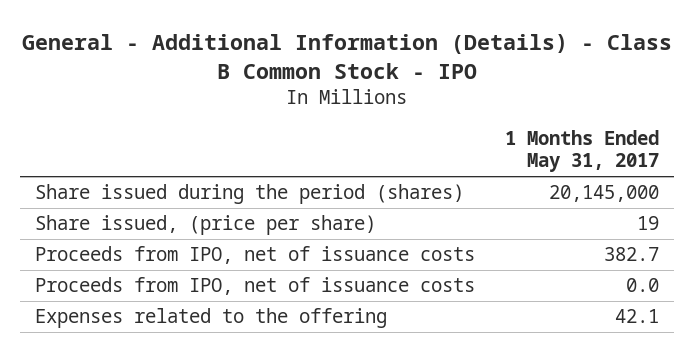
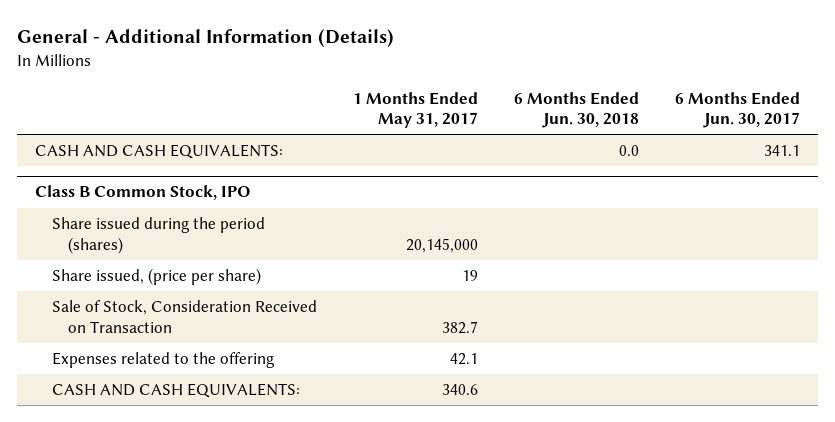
[22,33,673,79] General - Additional Information (Details) - Class B Common Stock - IPO -> [16,28,394,47] General - Additional Information (Details)
none -> [513,91,639,129] 6 Months Ended Jun. 30, 2018
none -> [675,91,801,129] 6 Months Ended Jun. 30, 2017
none -> [34,144,283,160] CASH AND CASH EQUIVALENTS:
none -> [34,185,251,201] Class B Common Stock, IPO
[35,277,476,296] Proceeds from IPO, net of issuance costs -> none
[35,246,476,265] Proceeds from IPO, net of issuance costs -> [51,300,317,333] Sale of Stock, Consideration Received on Transaction
none -> [51,383,300,399] CASH AND CASH EQUIVALENTS:

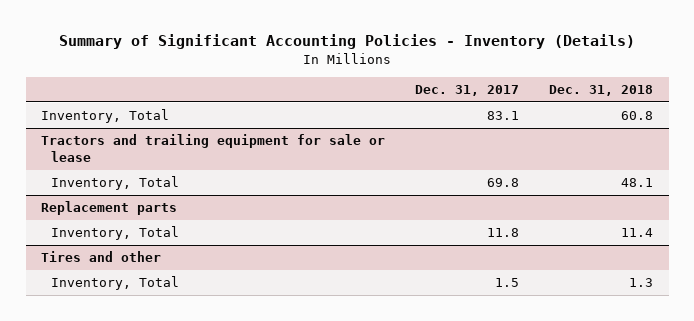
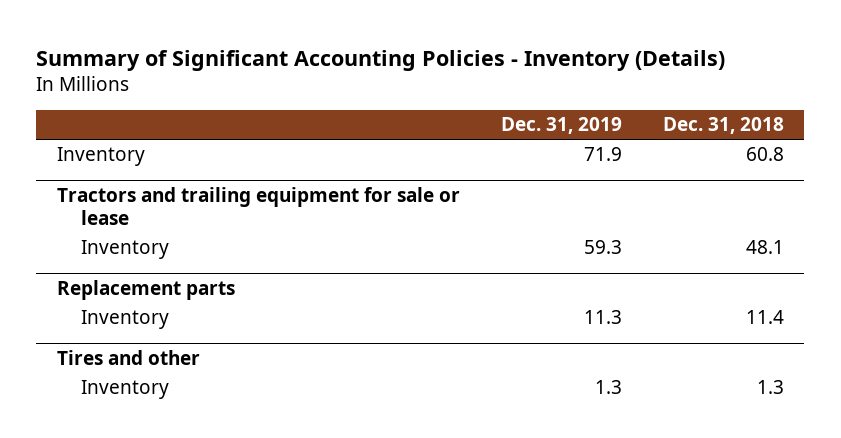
[415,84,520,96] Dec. 31, 2017 -> none
none -> [500,117,622,135] Dec. 31, 2019
[41,109,170,124] Inventory, Total -> [56,147,145,167] Inventory
[51,176,180,191] Inventory, Total -> [80,240,169,260] Inventory
[51,226,180,241] Inventory, Total -> [80,310,169,330] Inventory
[51,276,180,291] Inventory, Total -> [80,380,169,400] Inventory

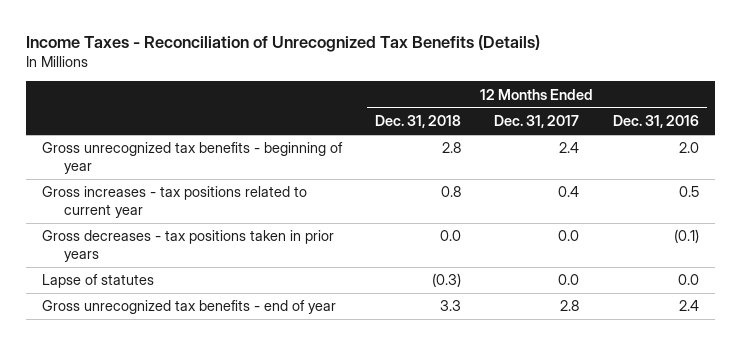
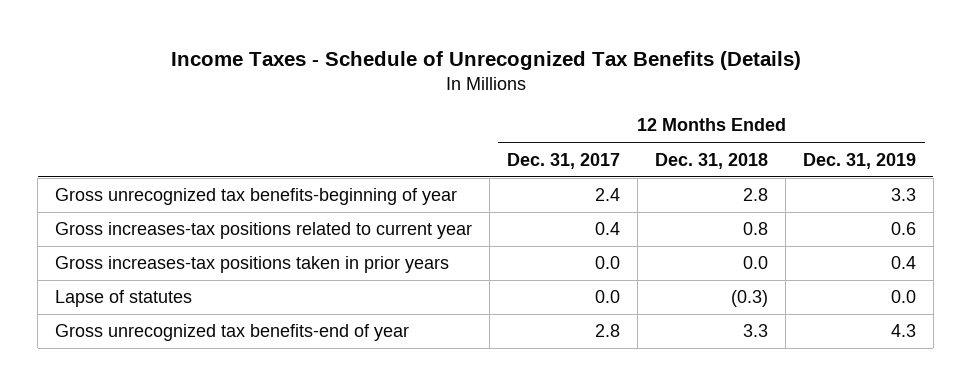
[25,34,540,52] Income Taxes - Reconciliation of Unrecognized Tax Benefits (Details) -> [170,50,801,70] Income Taxes - Schedule of Unrecognized Tax Benefits (Details)
[612,115,699,129] Dec. 31, 2016 -> none
none -> [802,152,916,169] Dec. 31, 2019
[42,142,344,174] Gross unrecognized tax benefits - beginning of year -> [55,188,458,206] Gross unrecognized tax benefits-beginning of year
[42,186,308,218] Gross increases - tax positions related to current year -> [55,222,473,240] Gross increases-tax positions related to current year
[42,230,335,262] Gross decreases - tax positions taken in prior years -> [55,256,450,274] Gross increases-tax positions taken in prior years
[42,300,337,315] Gross unrecognized tax benefits - end of year -> [55,324,410,342] Gross unrecognized tax benefits-end of year

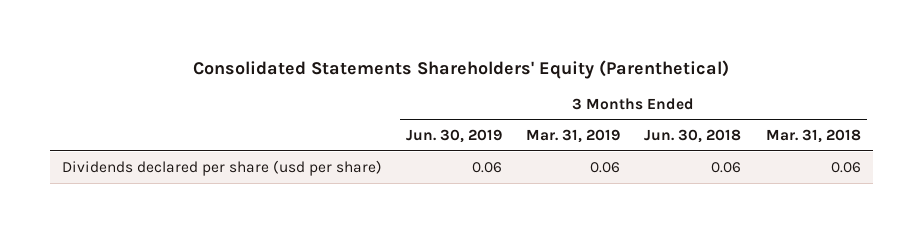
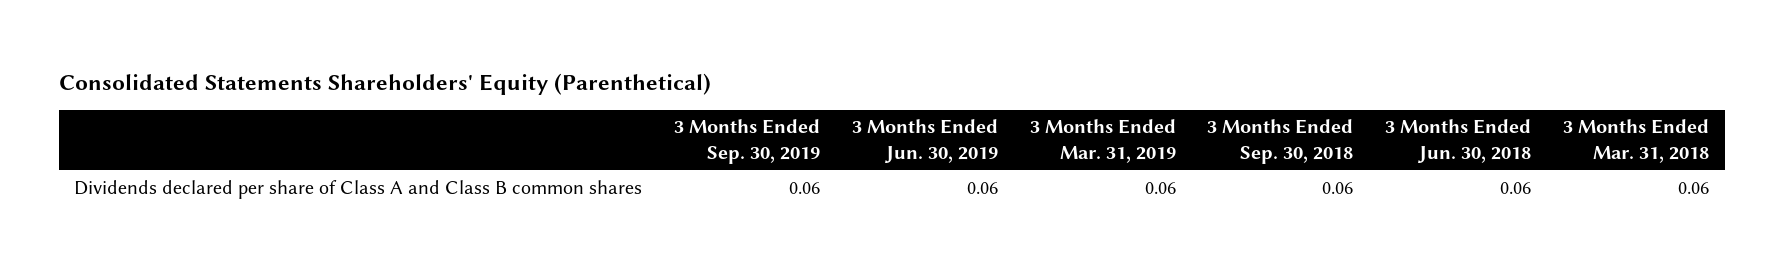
none -> [674,119,821,164] 3 Months Ended Sep. 30, 2019
none -> [1207,119,1354,164] 3 Months Ended Sep. 30, 2018
[61,160,382,177] Dividends declared per share (usd per share) -> [74,179,643,199] Dividends declared per share of Class A and Class B common shares

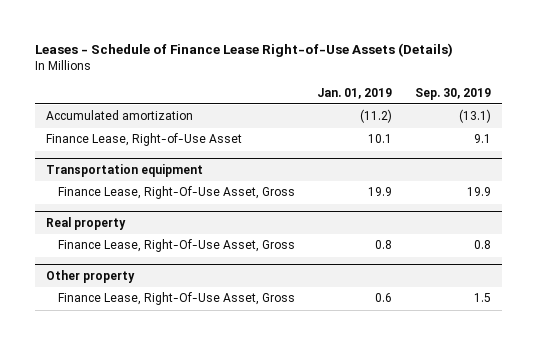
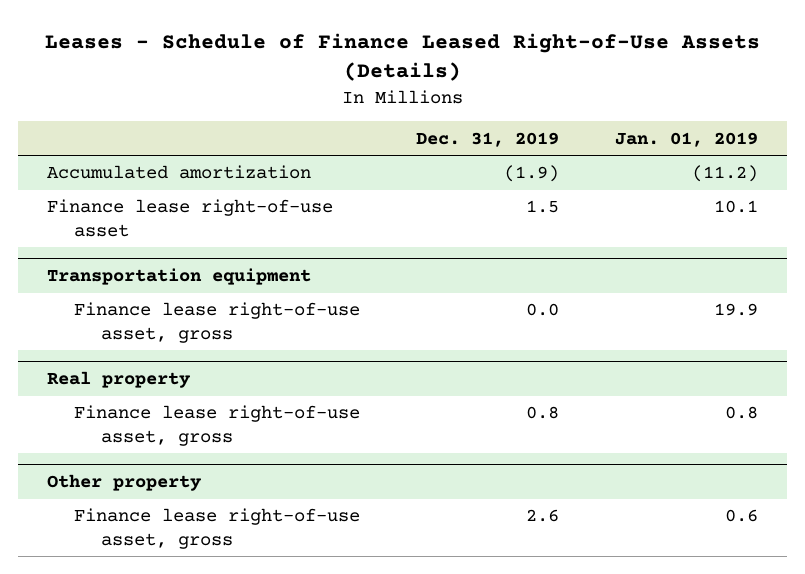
[35,42,454,57] Leases - Schedule of Finance Lease Right-of-Use Assets (Details) -> [44,32,760,82] Leases - Schedule of Finance Leased Right-of-Use Assets (Details)
[414,87,491,100] Sep. 30, 2019 -> none
none -> [416,131,560,147] Dec. 31, 2019
[46,133,243,147] Finance Lease, Right-of-Use Asset -> [46,199,333,238] Finance lease right-of-use asset
[58,186,296,200] Finance Lease, Right-Of-Use Asset, Gross -> [73,302,360,344] Finance lease right-of-use asset, gross
[58,239,296,253] Finance Lease, Right-Of-Use Asset, Gross -> [73,405,360,447] Finance lease right-of-use asset, gross
[58,292,296,306] Finance Lease, Right-Of-Use Asset, Gross -> [73,508,360,550] Finance lease right-of-use asset, gross

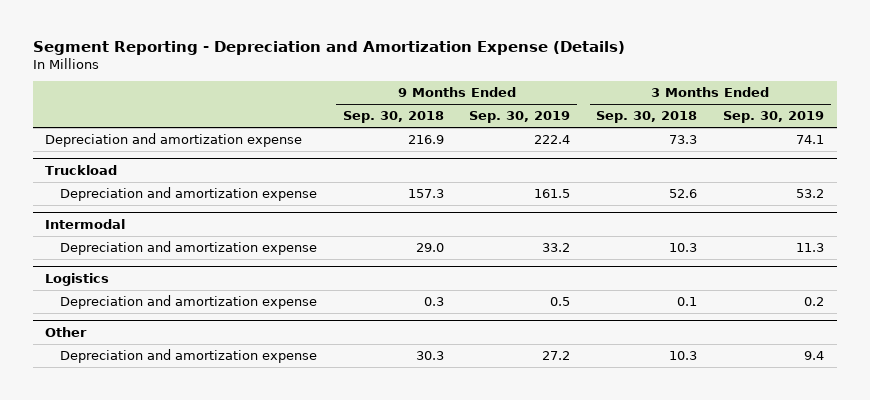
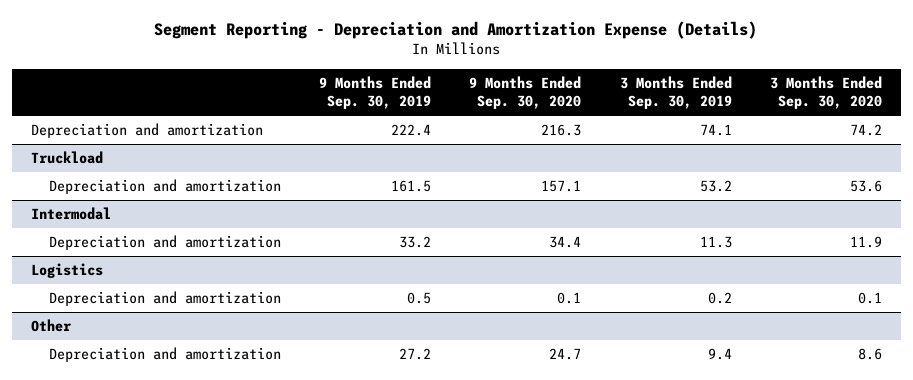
[342,111,444,124] Sep. 30, 2018 -> none
[596,111,698,124] Sep. 30, 2018 -> none
none -> [469,75,582,110] 9 Months Ended Sep. 30, 2020
none -> [769,75,882,110] 3 Months Ended Sep. 30, 2020
[45,133,303,148] Depreciation and amortization expense -> [31,123,264,139] Depreciation and amortization
[59,187,317,202] Depreciation and amortization expense -> [49,179,282,195] Depreciation and amortization
[59,241,317,256] Depreciation and amortization expense -> [49,235,282,251] Depreciation and amortization
[59,295,317,310] Depreciation and amortization expense -> [49,291,282,307] Depreciation and amortization
[59,349,317,364] Depreciation and amortization expense -> [49,347,282,363] Depreciation and amortization

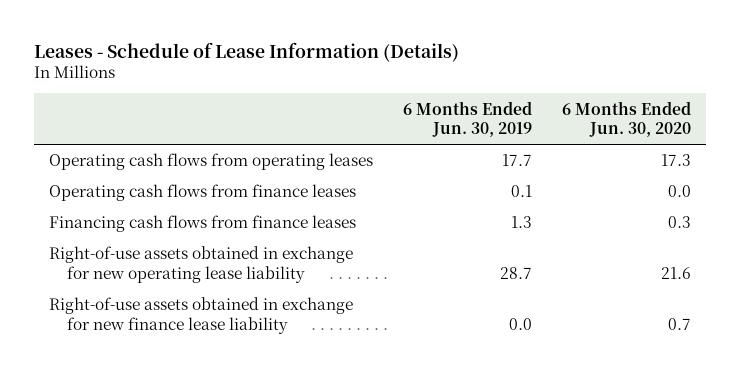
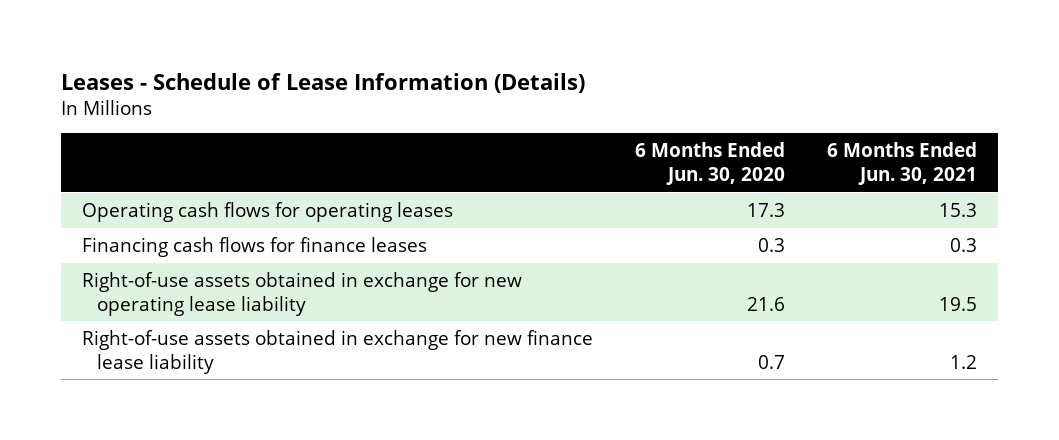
[402,100,532,138] 6 Months Ended Jun. 30, 2019 -> none
none -> [826,142,977,186] 6 Months Ended Jun. 30, 2021
[48,184,356,202] Operating cash flows from finance leases -> none
[48,153,373,171] Operating cash flows from operating leases -> [81,201,453,222] Operating cash flows for operating leases
[48,215,356,233] Financing cash flows from finance leases -> [81,236,427,257] Financing cash flows for finance leases

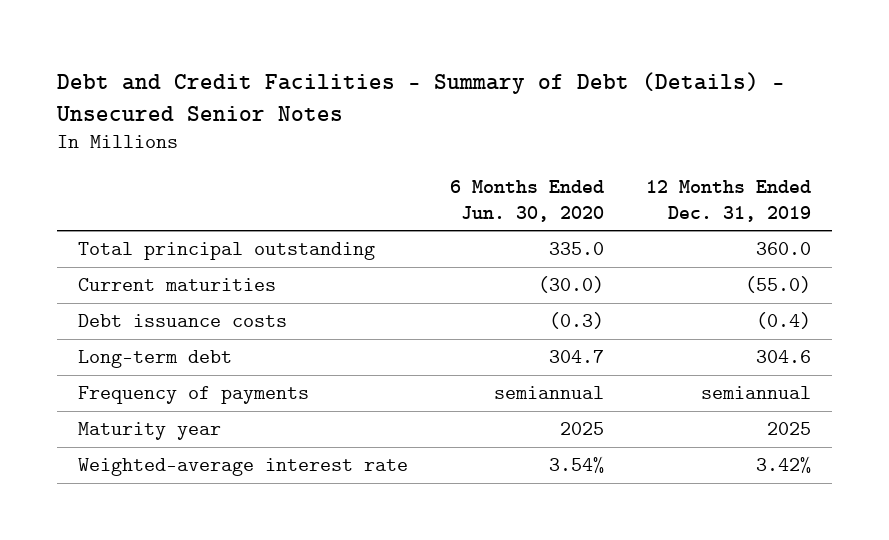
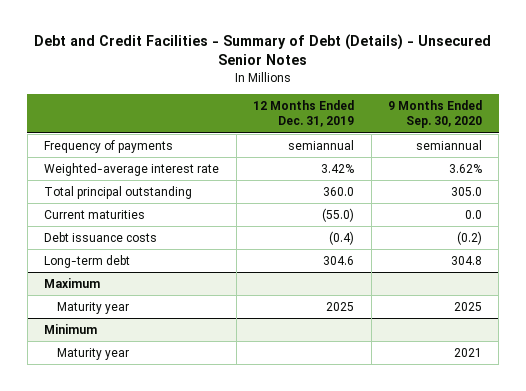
[449,180,604,222] 6 Months Ended Jun. 30, 2020 -> none
none -> [388,100,483,129] 9 Months Ended Sep. 30, 2020
[77,386,309,405] Frequency of payments -> [44,140,174,154] Frequency of payments
[77,458,408,477] Weighted-average interest rate -> [44,163,220,177] Weighted-average interest rate
none -> [44,278,101,289] Maximum
none -> [44,324,98,335] Minimum
none -> [56,348,129,361] Maturity year

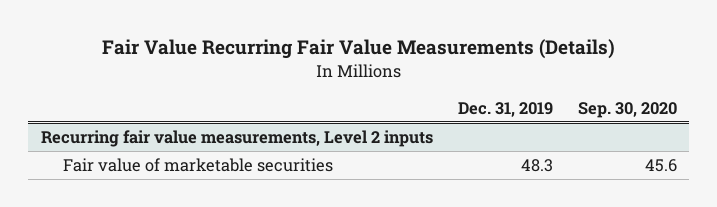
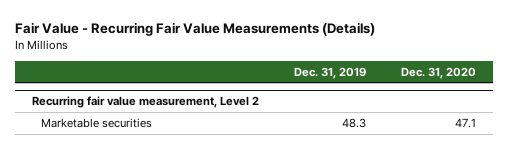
[101,39,615,60] Fair Value Recurring Fair Value Measurements (Details) -> [14,22,375,37] Fair Value - Recurring Fair Value Measurements (Details)
[577,101,677,118] Sep. 30, 2020 -> none
none -> [400,66,476,79] Dec. 31, 2020
[40,130,433,148] Recurring fair value measurements, Level 2 inputs -> [32,96,260,109] Recurring fair value measurement, Level 2
[63,158,334,173] Fair value of marketable securities -> [40,118,152,129] Marketable securities

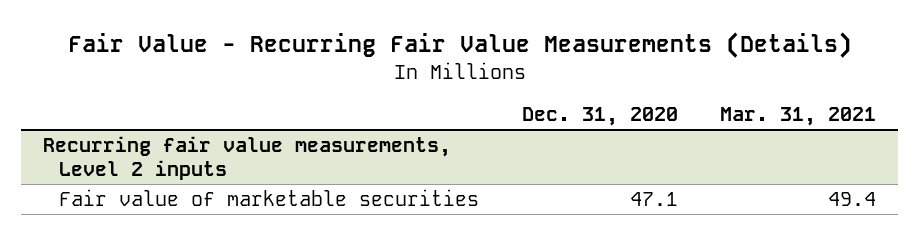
[294,66,367,79] Dec. 31, 2019 -> none
none -> [720,107,877,127] Mar. 31, 2021
[32,96,260,109] Recurring fair value measurement, Level 2 -> [42,135,451,180] Recurring fair value measurements, Level 2 inputs
[40,118,152,129] Marketable securities -> [59,188,480,206] Fair value of marketable securities

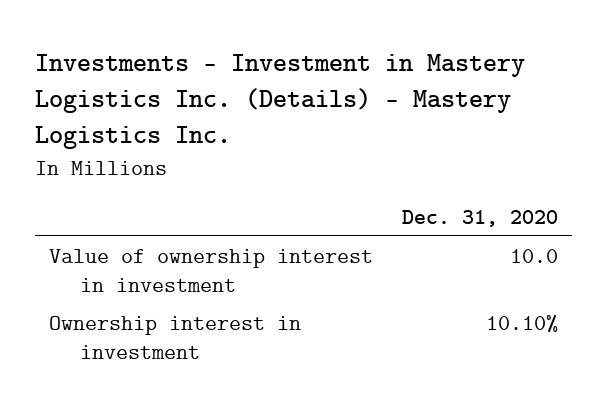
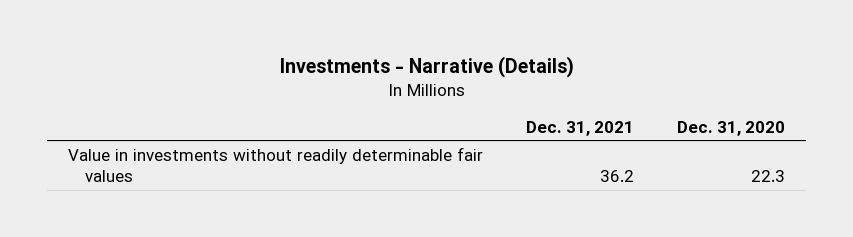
[35,54,526,150] Investments - Investment in Mastery Logistics Inc. (Details) - Mastery Logistics Inc. -> [279,56,574,79] Investments - Narrative (Details)
none -> [526,120,635,136] Dec. 31, 2021
[49,315,302,360] Ownership interest in investment -> none
[49,248,374,293] Value of ownership interest in investment -> [68,146,484,183] Value in investments without readily determinable fair values
[509,248,558,263] 10.0 -> [750,170,785,183] 22.3

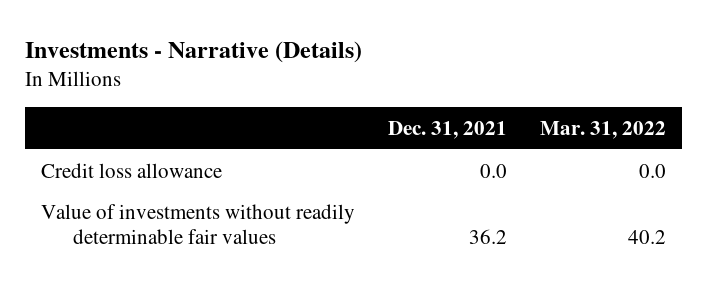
[676,120,785,136] Dec. 31, 2020 -> none
none -> [539,120,666,139] Mar. 31, 2022
none -> [41,162,223,178] Credit loss allowance
[68,146,484,183] Value in investments without readily determinable fair values -> [41,203,356,244] Value of investments without readily determinable fair values

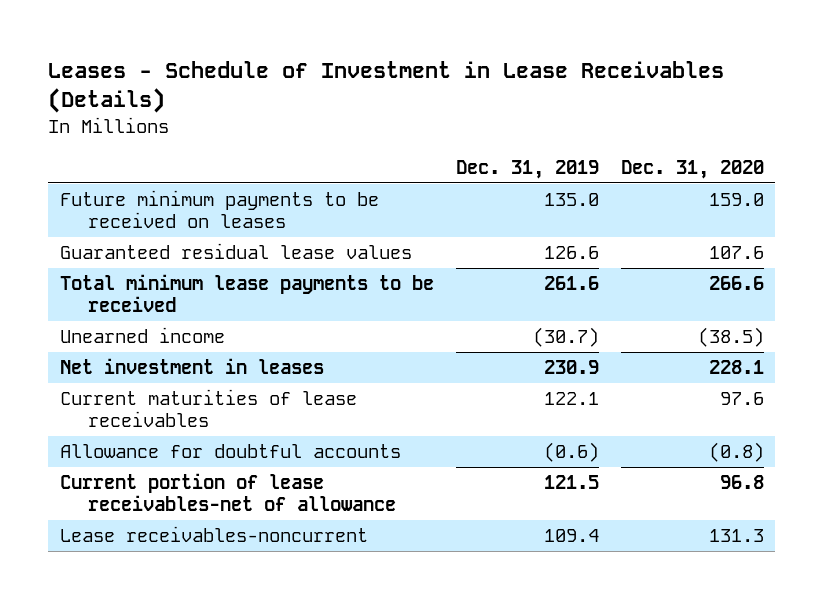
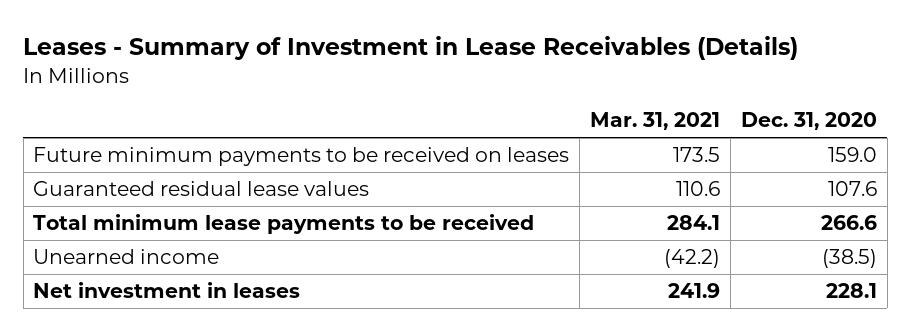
[48,60,725,114] Leases - Schedule of Investment in Lease Receivables (Details) -> [23,36,799,61] Leases - Summary of Investment in Lease Receivables (Details)
[455,160,599,180] Dec. 31, 2019 -> none
none -> [590,112,721,131] Mar. 31, 2021
[59,389,357,428] Current maturities of lease receivables -> none
[59,444,401,459] Allowance for doubtful accounts -> none
[59,473,396,512] Current portion of lease receivables-net of allowance -> none
[59,526,368,543] Lease receivables-noncurrent -> none

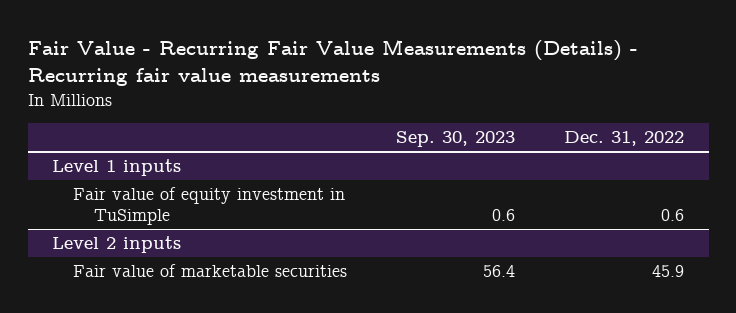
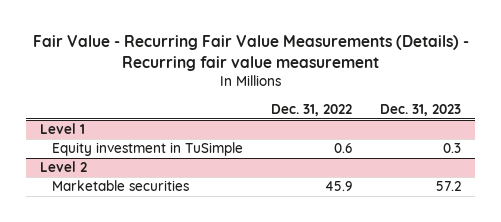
[27,38,638,87] Fair Value - Recurring Fair Value Measurements (Details) - Recurring fair value measurements -> [32,35,469,71] Fair Value - Recurring Fair Value Measurements (Details) - Recurring fair value measurement
[395,131,515,148] Sep. 30, 2023 -> none
none -> [380,103,462,116] Dec. 31, 2023
[52,158,182,176] Level 1 inputs -> [40,123,86,135] Level 1
[72,186,345,226] Fair value of equity investment in TuSimple -> [51,142,243,157] Equity investment in TuSimple
[52,235,182,253] Level 2 inputs -> [40,161,88,173] Level 2
[72,263,347,277] Fair value of marketable securities -> [51,180,189,192] Marketable securities

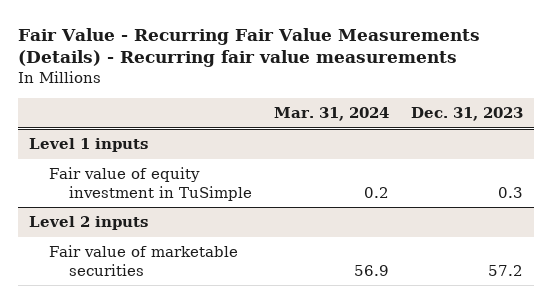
[32,35,469,71] Fair Value - Recurring Fair Value Measurements (Details) - Recurring fair value measurement -> [17,27,480,68] Fair Value - Recurring Fair Value Measurements (Details) - Recurring fair value measurements
[270,103,352,116] Dec. 31, 2022 -> none
none -> [274,107,390,122] Mar. 31, 2024
[40,123,86,135] Level 1 -> [28,138,148,153] Level 1 inputs
[51,142,243,157] Equity investment in TuSimple -> [48,167,253,201] Fair value of equity investment in TuSimple
[40,161,88,173] Level 2 -> [28,216,148,231] Level 2 inputs
[51,180,189,192] Marketable securities -> [48,245,238,276] Fair value of marketable securities

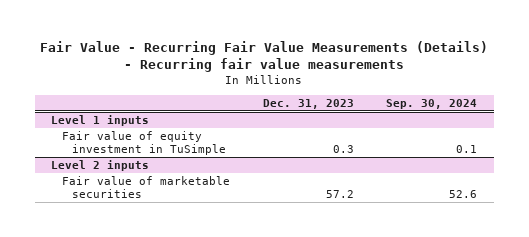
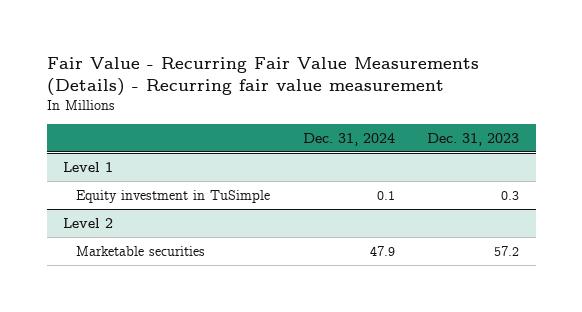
[40,40,489,72] Fair Value - Recurring Fair Value Measurements (Details) - Recurring fair value measurements -> [46,56,479,96] Fair Value - Recurring Fair Value Measurements (Details) - Recurring fair value measurement
[386,98,478,109] Sep. 30, 2024 -> none
none -> [302,132,395,146] Dec. 31, 2024
[51,115,150,127] Level 1 inputs -> [62,161,113,172] Level 1
[61,131,227,156] Fair value of equity investment in TuSimple -> [75,189,270,203] Equity investment in TuSimple
[51,160,150,172] Level 2 inputs -> [62,217,113,228] Level 2
[61,176,230,199] Fair value of marketable securities -> [75,245,205,256] Marketable securities

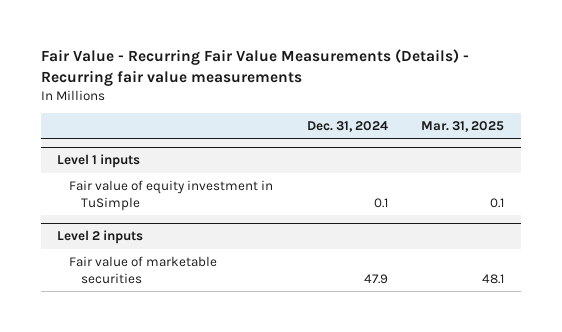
[46,56,479,96] Fair Value - Recurring Fair Value Measurements (Details) - Recurring fair value measurement -> [40,49,469,86] Fair Value - Recurring Fair Value Measurements (Details) - Recurring fair value measurements
[427,132,520,146] Dec. 31, 2023 -> none
none -> [421,120,505,132] Mar. 31, 2025
[62,161,113,172] Level 1 -> [57,154,141,169] Level 1 inputs
[75,189,270,203] Equity investment in TuSimple -> [69,179,274,211] Fair value of equity investment in TuSimple
[62,217,113,228] Level 2 -> [57,230,144,245] Level 2 inputs
[75,245,205,256] Marketable securities -> [69,255,218,284] Fair value of marketable securities

